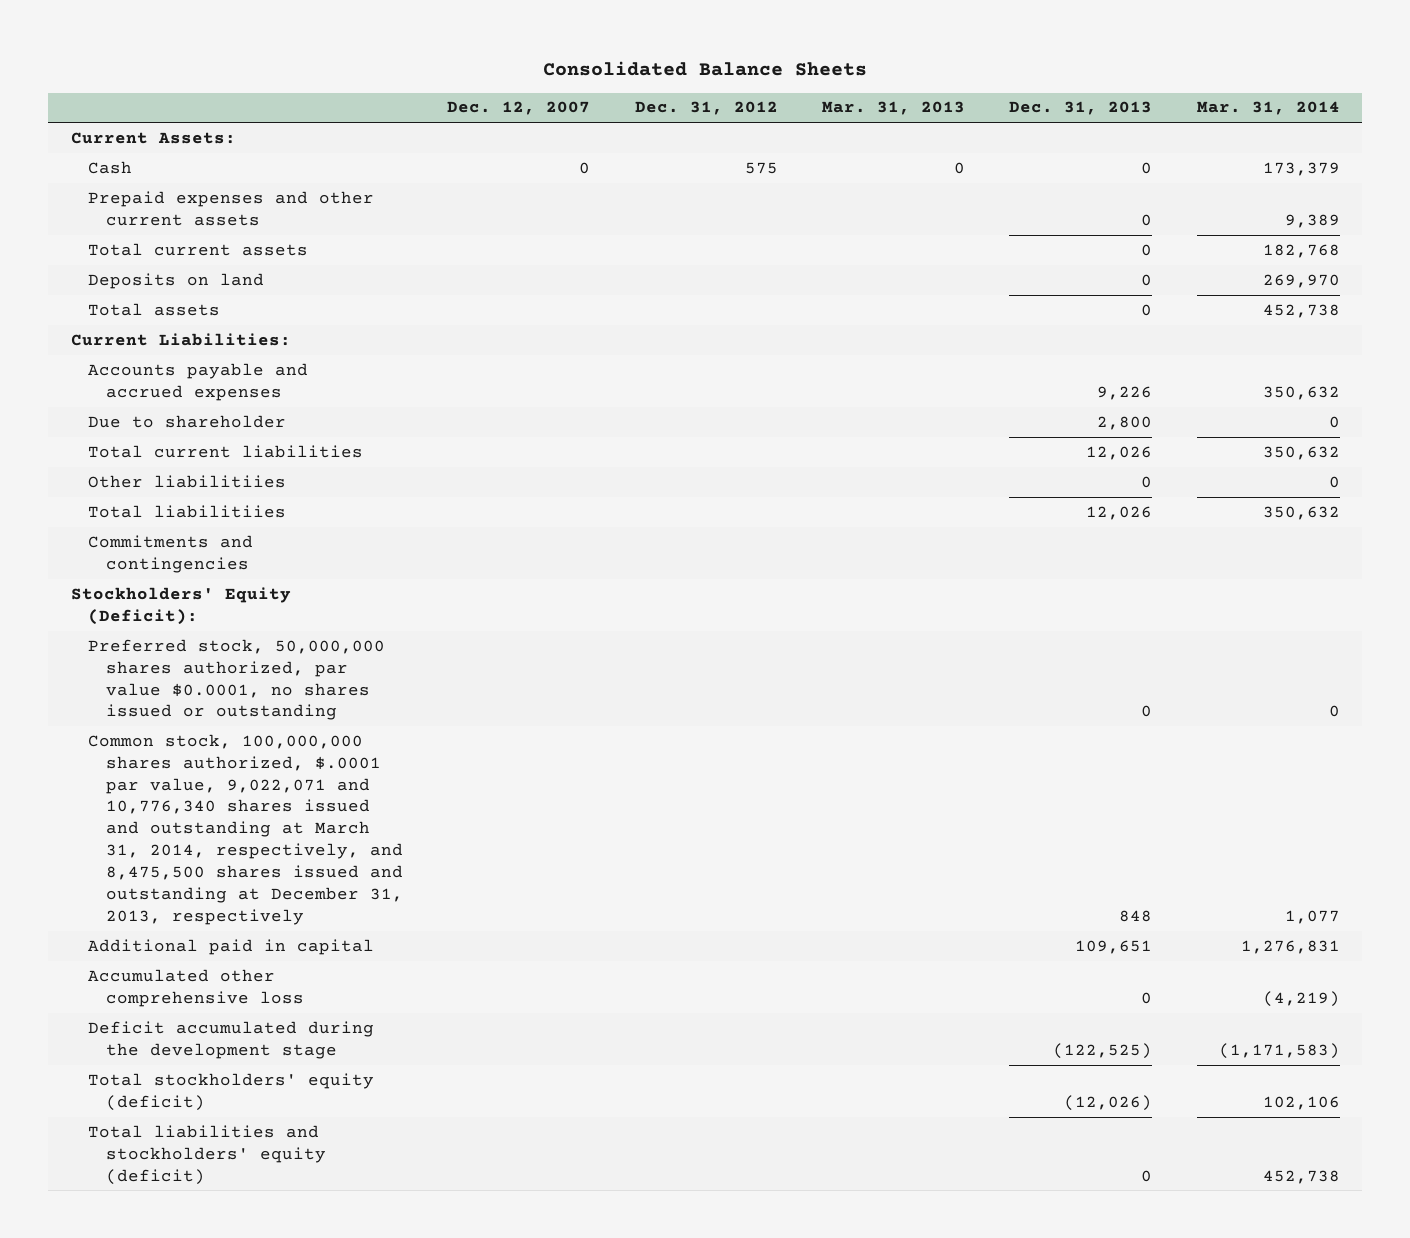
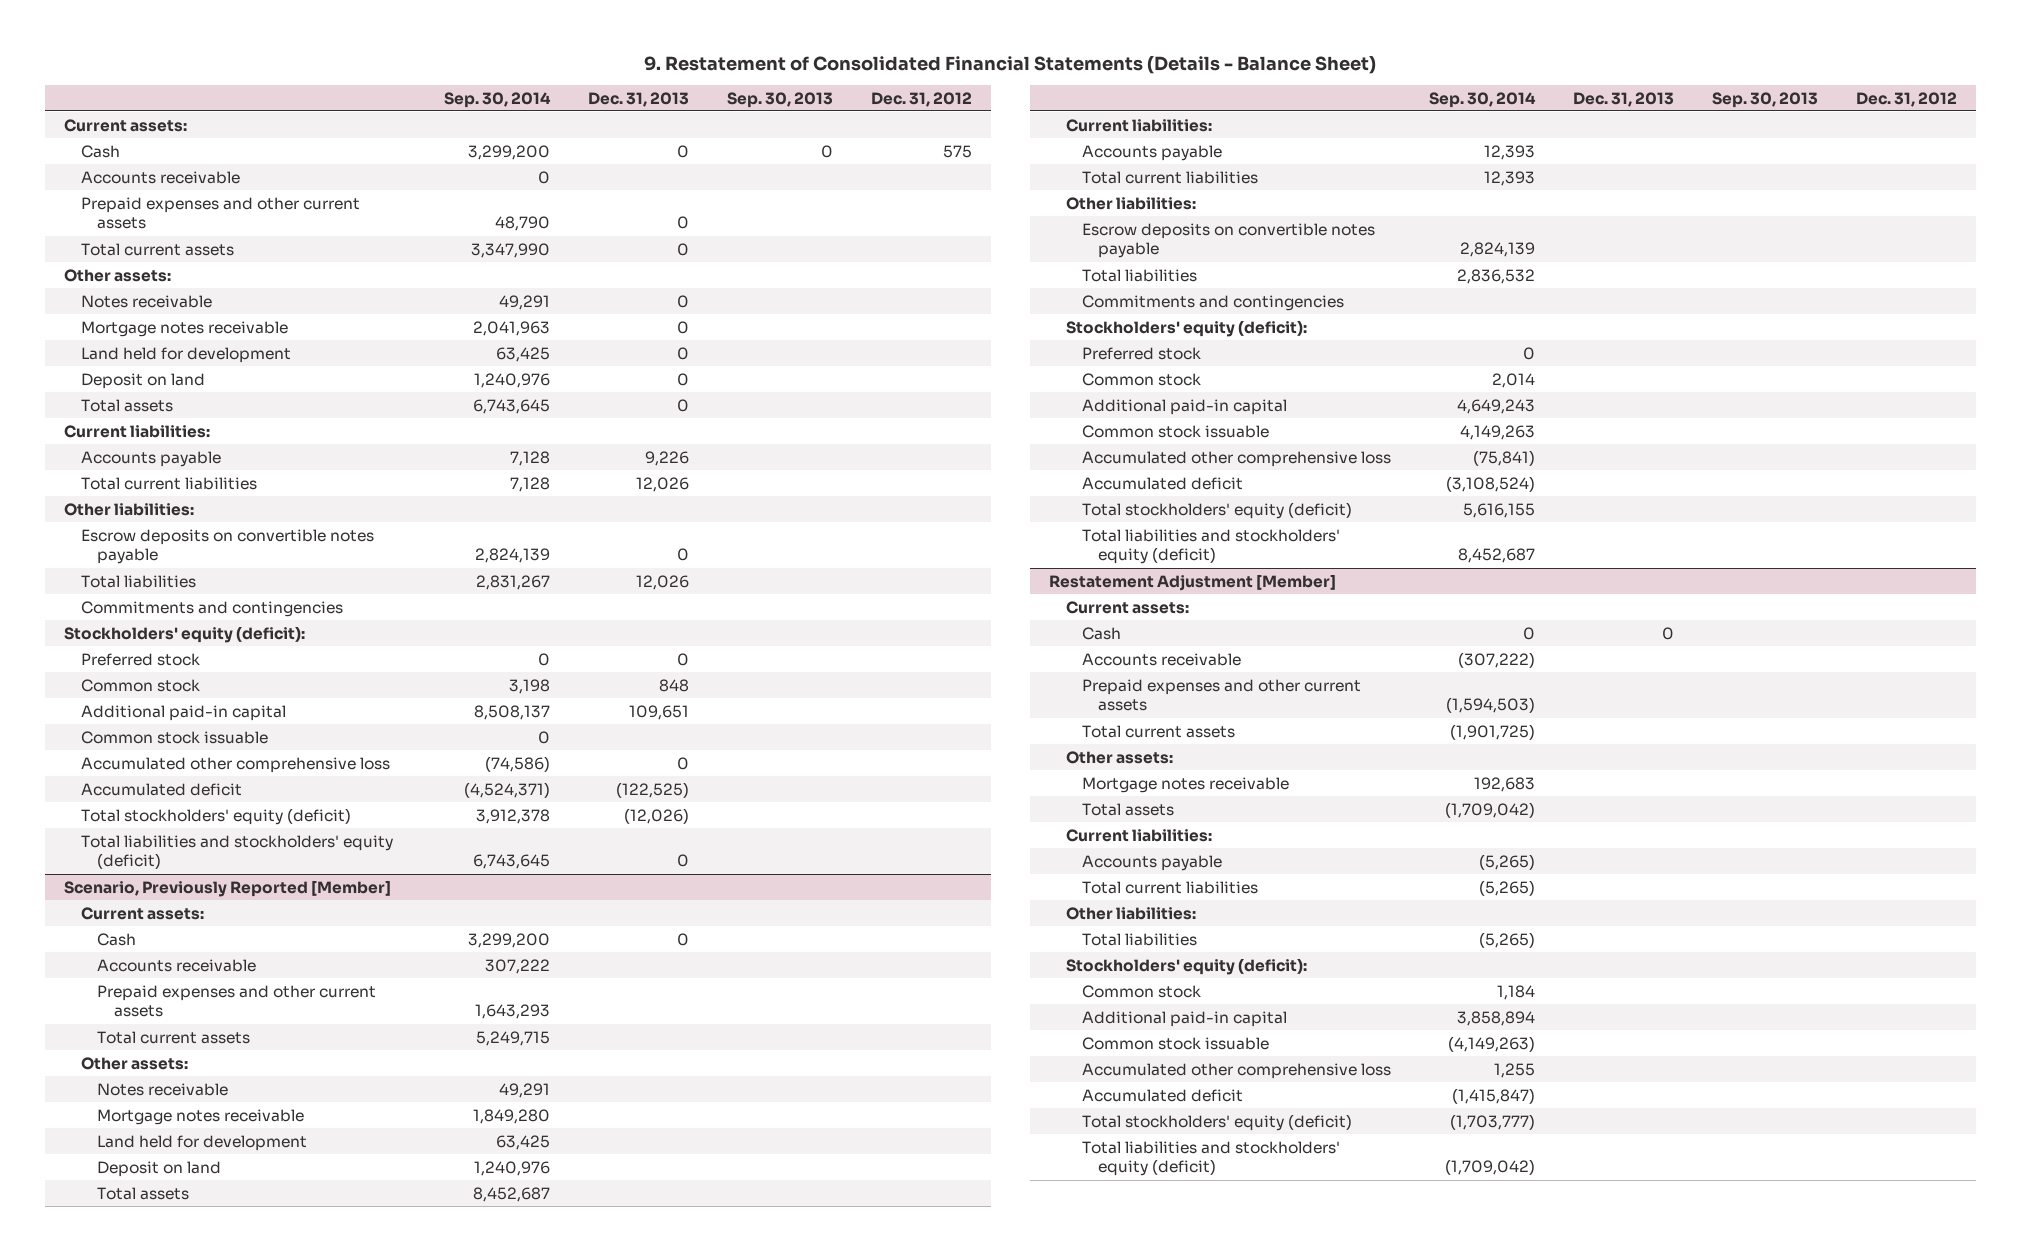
[543,61,868,77] Consolidated Balance Sheets -> [644,55,1377,74] 9. Restatement of Consolidated Financial Statements (Details - Balance Sheet)
[447,101,591,116] Dec. 12, 2007 -> none
[821,101,965,116] Mar. 31, 2013 -> none
[1196,101,1340,116] Mar. 31, 2014 -> none
none -> [444,91,552,108] Sep. 30, 2014
none -> [727,91,834,108] Sep. 30, 2013
[70,131,236,144] Current Assets: -> [64,118,188,132] Current assets:
none -> [80,170,240,184] Accounts receivable
none -> [64,268,172,282] Other assets:
none -> [80,294,212,308] Notes receivable
none -> [80,320,288,337] Mortgage notes receivable
none -> [80,346,291,363] Land held for development
[88,272,265,289] Deposits on land -> [80,372,205,389] Deposit on land
[88,414,287,428] Due to shareholder -> none
[70,332,291,346] Current Liabilities: -> [64,424,211,438] Current liabilities:
[88,362,309,401] Accounts payable and accrued expenses -> [80,450,221,467] Accounts payable
[88,474,287,488] Other liabilitiies -> none
none -> [64,502,195,516] Other liabilities:
none -> [80,528,374,565] Escrow deposits on convertible notes payable
[88,504,287,518] Total liabilitiies -> [80,574,196,588] Total liabilities
[70,586,291,625] Stockholders' Equity (Deficit): -> [64,625,306,643] Stockholders' equity (deficit):
[88,638,386,721] Preferred stock, 50,000,000 shares authorized, par value $0.0001, no shares issued or outstanding -> [80,652,200,666] Preferred stock
[88,733,403,925] Common stock, 100,000,000 shares authorized, $.0001 par value, 9,022,071 and 10,776,340 shares issued and outstanding at March 31, 2014, respectively, and 8,475,500 shares issued and outstanding at December 31, 2013, respectively -> [80,678,200,692] Common stock
[88,938,375,955] Additional paid in capital -> [80,704,286,721] Additional paid-in capital
none -> [80,730,268,744] Common stock issuable
[88,1020,375,1059] Deficit accumulated during the development stage -> [80,782,242,796] Accumulated deficit
none -> [64,879,392,897] Scenario, Previously Reported [Member]
none -> [80,906,204,920] Current assets:
none -> [97,932,137,946] Cash
none -> [97,958,257,972] Accounts receivable
none -> [97,984,377,1018] Prepaid expenses and other current assets
none -> [97,1030,251,1044] Total current assets
none -> [80,1056,188,1070] Other assets:
none -> [97,1082,229,1096] Notes receivable
none -> [97,1108,305,1125] Mortgage notes receivable
none -> [97,1134,308,1151] Land held for development
none -> [97,1160,222,1177] Deposit on land
none -> [97,1186,190,1200] Total assets
none -> [1065,118,1212,132] Current liabilities:
none -> [1081,144,1222,161] Accounts payable
none -> [1081,170,1258,184] Total current liabilities
none -> [1065,196,1196,210] Other liabilities:
none -> [1081,222,1375,259] Escrow deposits on convertible notes payable
none -> [1081,268,1197,282] Total liabilities
none -> [1081,294,1344,311] Commitments and contingencies
none -> [1065,319,1307,337] Stockholders' equity (deficit):
none -> [1081,346,1201,360] Preferred stock
none -> [1081,372,1201,386] Common stock
none -> [1081,398,1287,415] Additional paid-in capital
none -> [1081,424,1269,438] Common stock issuable
none -> [1081,450,1391,467] Accumulated other comprehensive loss
none -> [1081,476,1243,490] Accumulated deficit
none -> [1081,501,1352,519] Total stockholders' equity (deficit)
none -> [1081,528,1340,565] Total liabilities and stockholders' equity (deficit)
none -> [1049,573,1337,591] Restatement Adjustment [Member]
none -> [1065,600,1189,614] Current assets:
none -> [1081,626,1121,640] Cash
none -> [1081,652,1241,666] Accounts receivable
none -> [1081,678,1361,712] Prepaid expenses and other current assets
none -> [1081,724,1235,738] Total current assets
none -> [1065,750,1173,764] Other assets:
none -> [1081,776,1289,793] Mortgage notes receivable
none -> [1081,802,1174,816] Total assets
none -> [1065,828,1212,842] Current liabilities:
none -> [1081,854,1222,871] Accounts payable
none -> [1081,880,1258,894] Total current liabilities
none -> [1065,906,1196,920] Other liabilities:
none -> [1081,932,1197,946] Total liabilities
none -> [1065,957,1307,975] Stockholders' equity (deficit):
none -> [1081,984,1201,998] Common stock
none -> [1081,1010,1287,1027] Additional paid-in capital
none -> [1081,1036,1269,1050] Common stock issuable
none -> [1081,1062,1391,1079] Accumulated other comprehensive loss
none -> [1081,1088,1243,1102] Accumulated deficit
none -> [1081,1113,1352,1131] Total stockholders' equity (deficit)
none -> [1081,1140,1340,1177] Total liabilities and stockholders' equity (deficit)

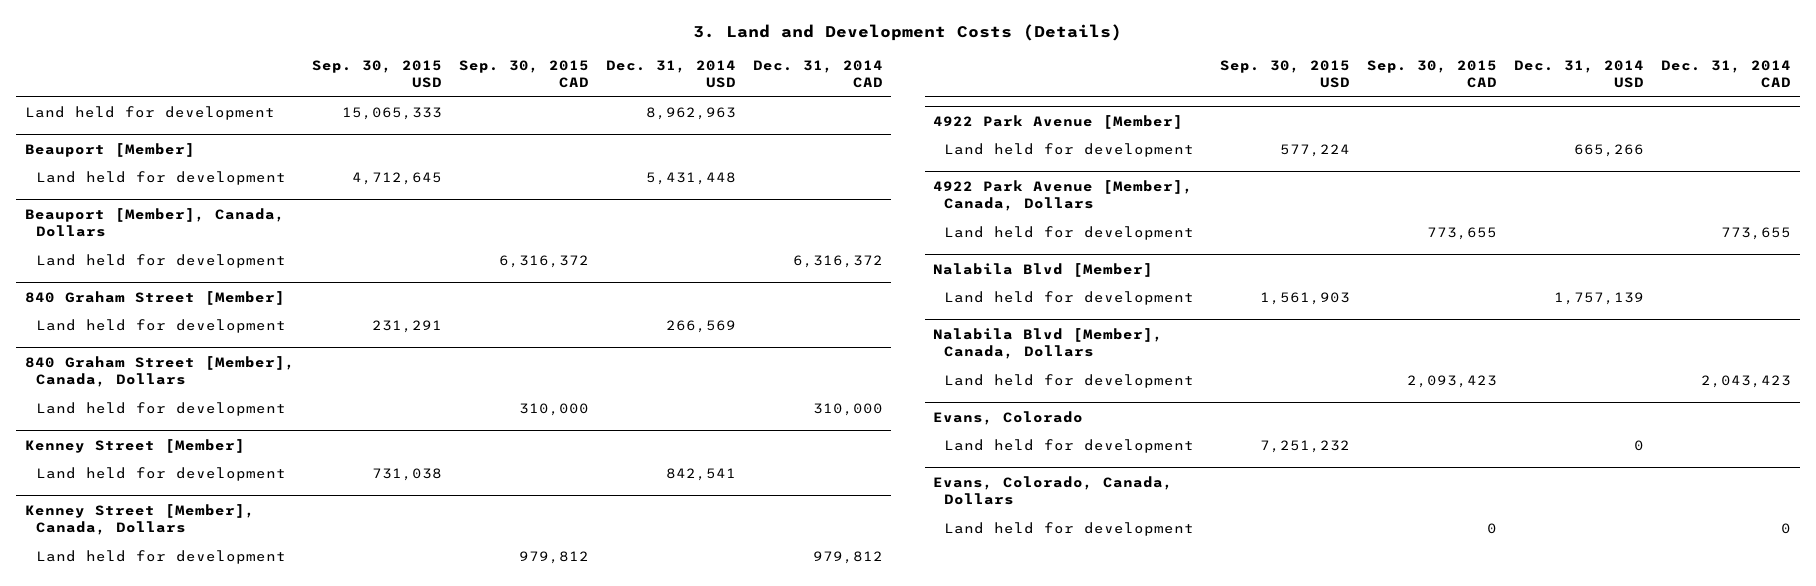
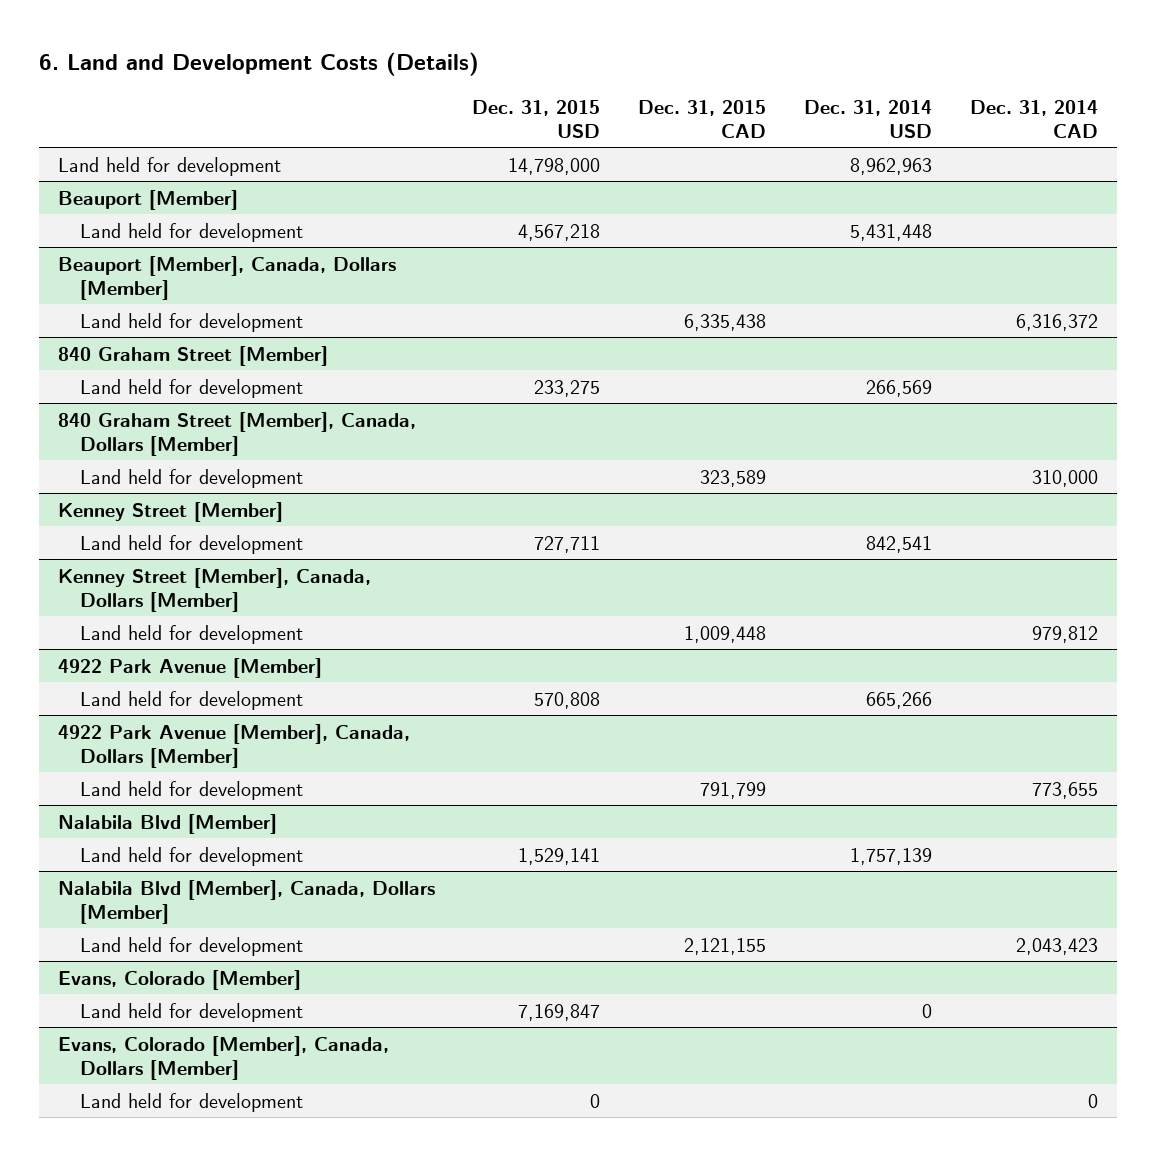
[692,24,1122,42] 3. Land and Development Costs (Details) -> [38,52,479,77] 6. Land and Development Costs (Details)
[311,59,442,89] Sep. 30, 2015 USD -> none
[458,59,589,89] Sep. 30, 2015 CAD -> none
none -> [472,99,601,138] Dec. 31, 2015 USD
none -> [638,99,767,138] Dec. 31, 2015 CAD
[24,207,285,238] Beauport [Member], Canada, Dollars -> [57,255,396,300] Beauport [Member], Canada, Dollars [Member]
[24,355,295,388] 840 Graham Street [Member], Canada, Dollars -> [57,411,416,456] 840 Graham Street [Member], Canada, Dollars [Member]
[24,503,255,536] Kenney Street [Member], Canada, Dollars -> [57,567,371,612] Kenney Street [Member], Canada, Dollars [Member]
[933,179,1194,212] 4922 Park Avenue [Member], Canada, Dollars -> [57,723,410,768] 4922 Park Avenue [Member], Canada, Dollars [Member]
[933,327,1164,360] Nalabila Blvd [Member], Canada, Dollars -> [57,879,435,924] Nalabila Blvd [Member], Canada, Dollars [Member]
[933,410,1084,425] Evans, Colorado -> [57,969,301,990] Evans, Colorado [Member]
[933,475,1174,506] Evans, Colorado, Canada, Dollars -> [57,1035,389,1080] Evans, Colorado [Member], Canada, Dollars [Member]

